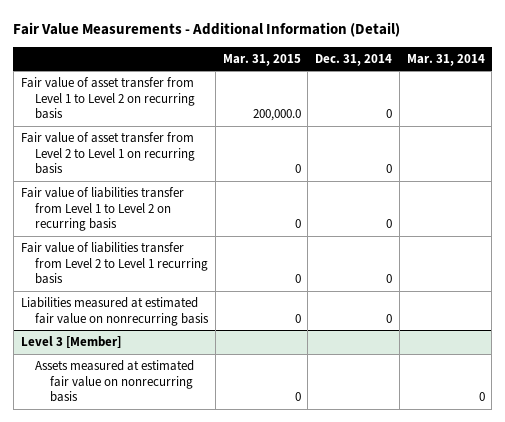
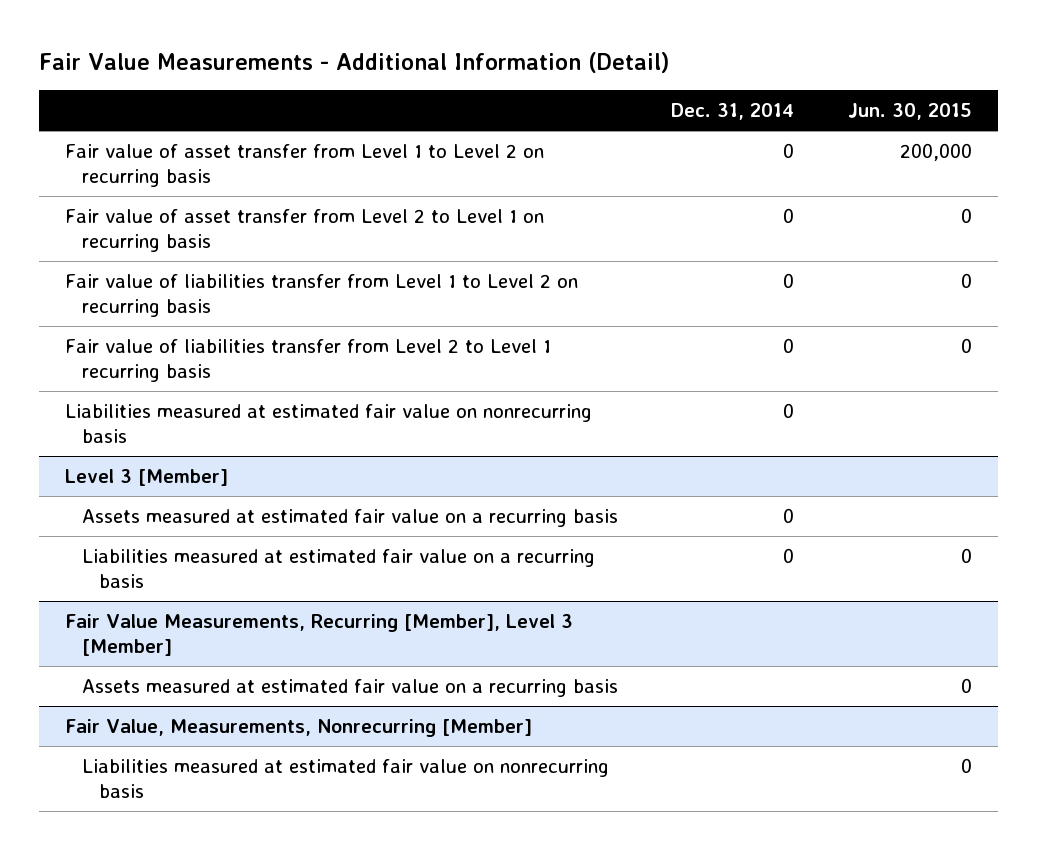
[222,53,301,66] Mar. 31, 2015 -> none
[406,53,485,66] Mar. 31, 2014 -> none
none -> [847,103,972,121] Jun. 30, 2015
none -> [81,508,618,527] Assets measured at estimated fair value on a recurring basis
none -> [81,548,595,589] Liabilities measured at estimated fair value on a recurring basis
none -> [65,613,574,657] Fair Value Measurements, Recurring [Member], Level 3 [Member]
none -> [81,678,618,697] Assets measured at estimated fair value on a recurring basis
none -> [65,718,533,737] Fair Value, Measurements, Nonrecurring [Member]
[35,360,195,403] Assets measured at estimated fair value on nonrecurring basis -> [81,758,609,799] Liabilities measured at estimated fair value on nonrecurring basis

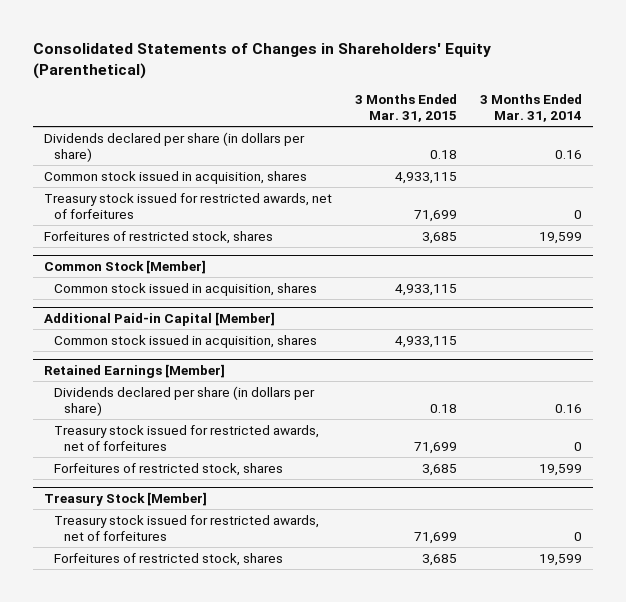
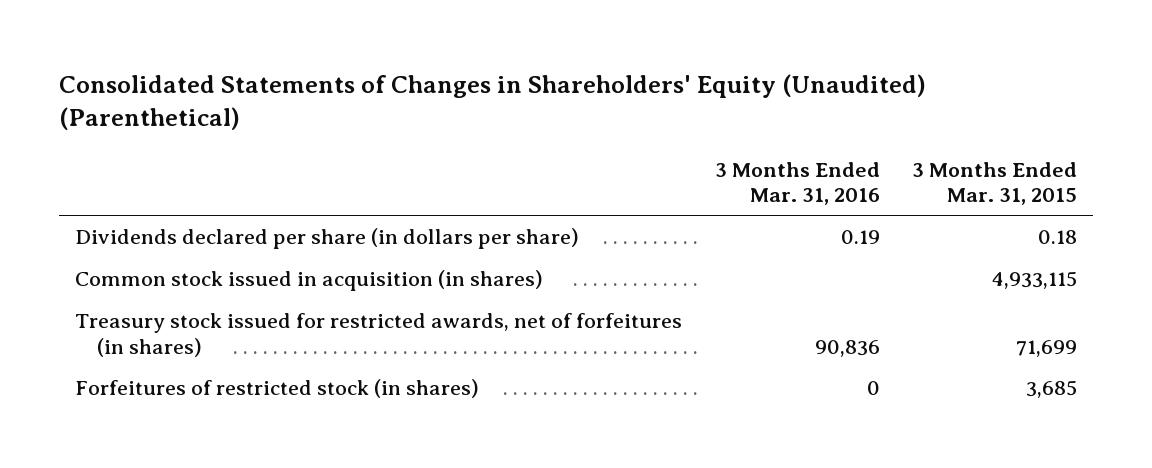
[32,42,491,79] Consolidated Statements of Changes in Shareholders' Equity (Parenthetical) -> [59,73,927,131] Consolidated Statements of Changes in Shareholders' Equity (Unaudited) (Parenthetical)
[479,93,582,123] 3 Months Ended Mar. 31, 2014 -> none
none -> [714,161,880,205] 3 Months Ended Mar. 31, 2016
[44,260,207,275] Common Stock [Member] -> none
[54,282,318,296] Common stock issued in acquisition, shares -> none
[44,312,276,327] Additional Paid-in Capital [Member] -> none
[54,334,318,348] Common stock issued in acquisition, shares -> none
[44,364,226,379] Retained Earnings [Member] -> none
[54,385,316,417] Dividends declared per share (in dollars per share) -> none
[54,424,320,452] Treasury stock issued for restricted awards, net of forfeitures -> none
[54,462,284,476] Forfeitures of restricted stock, shares -> none
[44,492,208,507] Treasury Stock [Member] -> none
[54,514,320,542] Treasury stock issued for restricted awards, net of forfeitures -> none
[54,552,284,566] Forfeitures of restricted stock, shares -> none
[44,170,308,184] Common stock issued in acquisition, shares -> [75,270,544,292] Common stock issued in acquisition (in shares)
[44,192,333,220] Treasury stock issued for restricted awards, net of forfeitures -> [75,313,683,357] Treasury stock issued for restricted awards, net of forfeitures (in shares)
[44,230,274,244] Forfeitures of restricted stock, shares -> [75,379,480,399] Forfeitures of restricted stock (in shares)

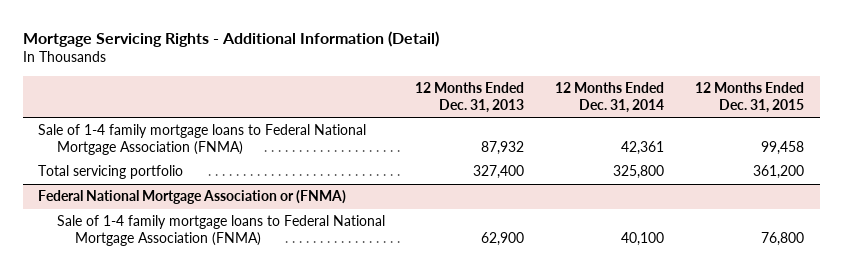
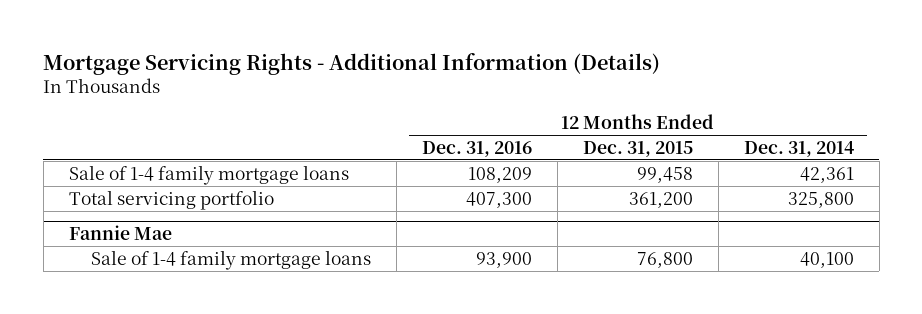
[22,30,439,47] Mortgage Servicing Rights - Additional Information (Detail) -> [43,52,661,75] Mortgage Servicing Rights - Additional Information (Details)
[415,81,525,113] 12 Months Ended Dec. 31, 2013 -> none
none -> [421,140,532,157] Dec. 31, 2016
[38,124,367,155] Sale of 1-4 family mortgage loans to Federal National Mortgage Association (FNMA) -> [68,164,349,185] Sale of 1-4 family mortgage loans
[38,190,347,205] Federal National Mortgage Association or (FNMA) -> [68,224,172,240] Fannie Mae
[56,215,385,246] Sale of 1-4 family mortgage loans to Federal National Mortgage Association (FNMA) -> [90,249,371,270] Sale of 1-4 family mortgage loans

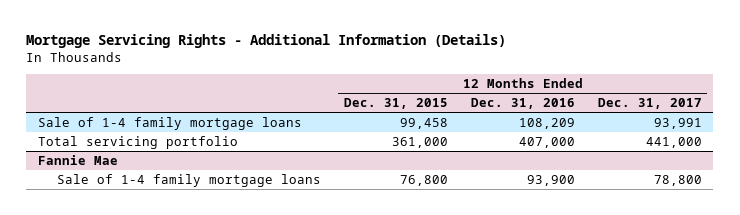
[743,140,854,157] Dec. 31, 2014 -> none
none -> [597,98,702,110] Dec. 31, 2017
[465,191,532,208] 407,300 -> [518,136,575,148] 407,000
[628,191,693,208] 361,200 -> [392,136,449,148] 361,000

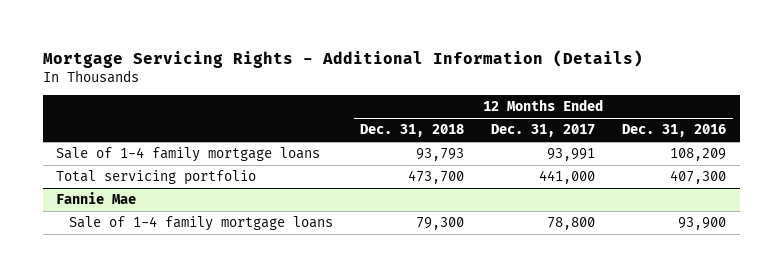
[344,98,449,110] Dec. 31, 2015 -> none
none -> [360,124,465,138] Dec. 31, 2018
[518,136,575,148] 407,000 -> [670,170,727,185] 407,300

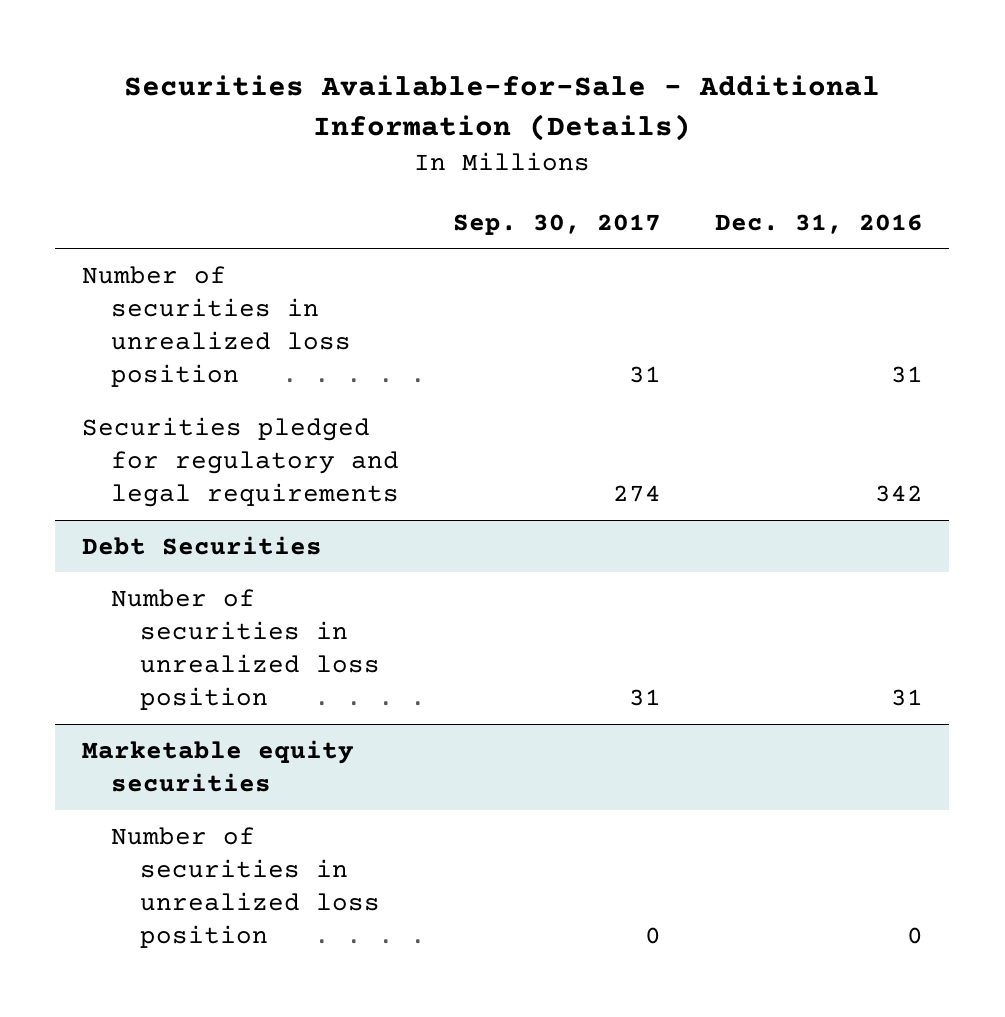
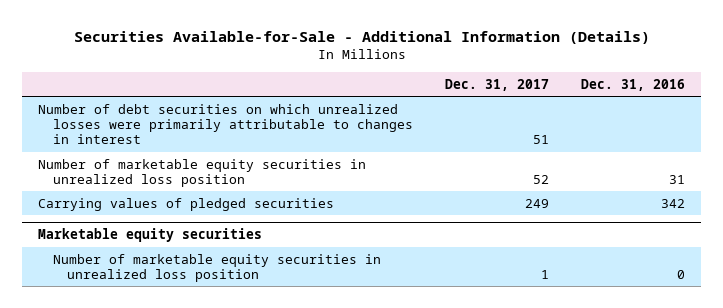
[452,213,661,235] Sep. 30, 2017 -> none
none -> [444,78,549,91] Dec. 31, 2017
[81,535,322,555] Debt Securities -> none
[110,588,380,711] Number of securities in unrealized loss position -> none
none -> [38,103,413,145] Number of debt securities on which unrealized losses were primarily attributable to changes in interest
[81,265,351,388] Number of securities in unrealized loss position -> [38,158,367,187] Number of marketable equity securities in unrealized loss position
[81,416,399,508] Securities pledged for regulatory and legal requirements -> [38,197,335,211] Carrying values of pledged securities
[110,826,380,949] Number of securities in unrealized loss position -> [52,253,381,282] Number of marketable equity securities in unrealized loss position

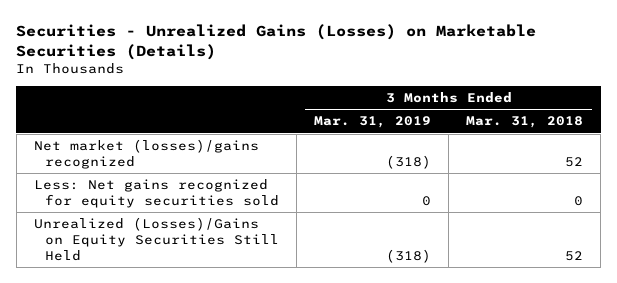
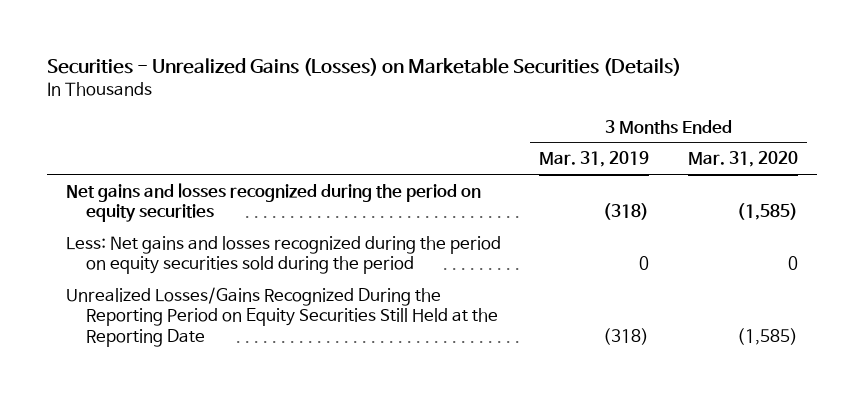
[466,116,584,129] Mar. 31, 2018 -> none
none -> [687,151,798,168] Mar. 31, 2020
[33,139,259,169] Net market (losses)/gains recognized -> [66,182,482,223] Net gains and losses recognized during the period on equity securities
[33,179,280,208] Less: Net gains recognized for equity securities sold -> [66,235,502,275] Less: Net gains and losses recognized during the period on equity securities sold during the period
[33,217,280,261] Unrealized (Losses)/Gains on Equity Securities Still Held -> [66,286,499,348] Unrealized Losses/Gains Recognized During the Reporting Period on Equity Securities Still Held at the Reporting Date

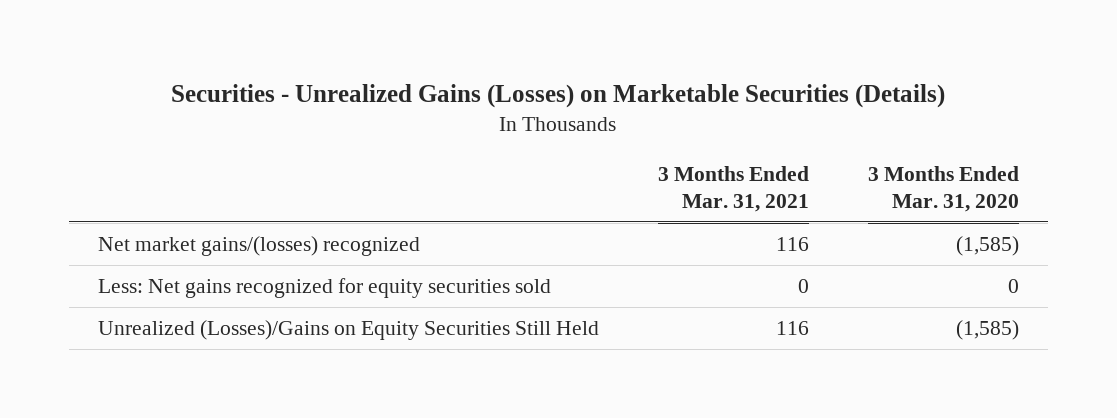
[539,151,650,168] Mar. 31, 2019 -> none
none -> [657,166,809,212] 3 Months Ended Mar. 31, 2021
[66,182,482,223] Net gains and losses recognized during the period on equity securities -> [98,236,421,257] Net market gains/(losses) recognized
[66,235,502,275] Less: Net gains and losses recognized during the period on equity securities sold during the period -> [98,278,552,299] Less: Net gains recognized for equity securities sold
[66,286,499,348] Unrealized Losses/Gains Recognized During the Reporting Period on Equity Securities Still Held at the Reporting Date -> [98,320,600,341] Unrealized (Losses)/Gains on Equity Securities Still Held

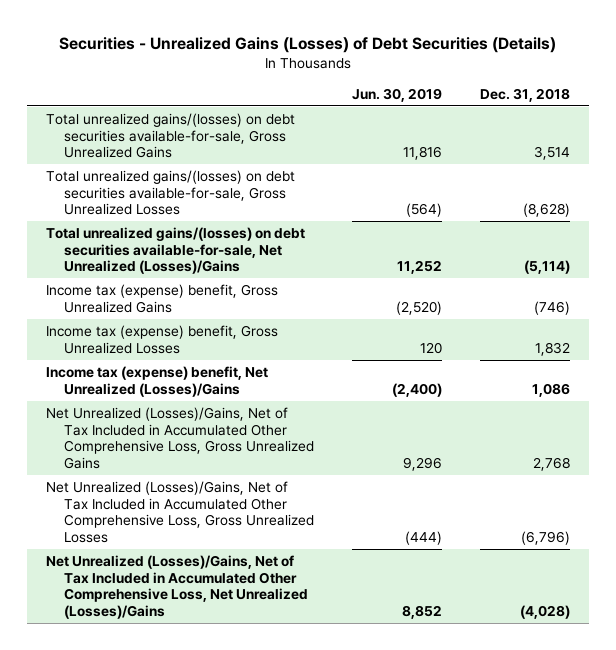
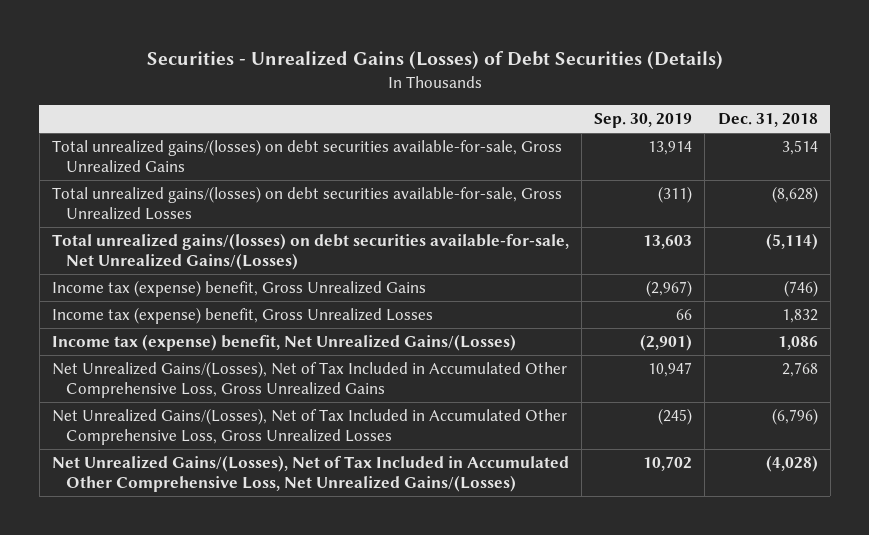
[352,87,443,102] Jun. 30, 2019 -> none
none -> [594,113,693,129] Sep. 30, 2019
[46,226,306,275] Total unrealized gains/(losses) on debt securities available-for-sale, Net Unrealized (Losses)/Gains -> [51,233,569,270] Total unrealized gains/(losses) on debt securities available-for-sale, Net Unrealized Gains/(Losses)
[46,365,269,397] Income tax (expense) benefit, Net Unrealized (Losses)/Gains -> [51,334,516,352] Income tax (expense) benefit, Net Unrealized Gains/(Losses)
[46,406,315,470] Net Unrealized (Losses)/Gains, Net of Tax Included in Accumulated Other Comprehensive Loss, Gross Unrealized Gains -> [51,361,567,398] Net Unrealized Gains/(Losses), Net of Tax Included in Accumulated Other Comprehensive Loss, Gross Unrealized Gains
[46,480,315,544] Net Unrealized (Losses)/Gains, Net of Tax Included in Accumulated Other Comprehensive Loss, Gross Unrealized Losses -> [51,408,567,445] Net Unrealized Gains/(Losses), Net of Tax Included in Accumulated Other Comprehensive Loss, Gross Unrealized Losses
[46,554,309,620] Net Unrealized (Losses)/Gains, Net of Tax Included in Accumulated Other Comprehensive Loss, Net Unrealized (Losses)/Gains -> [51,455,569,492] Net Unrealized Gains/(Losses), Net of Tax Included in Accumulated Other Comprehensive Loss, Net Unrealized Gains/(Losses)

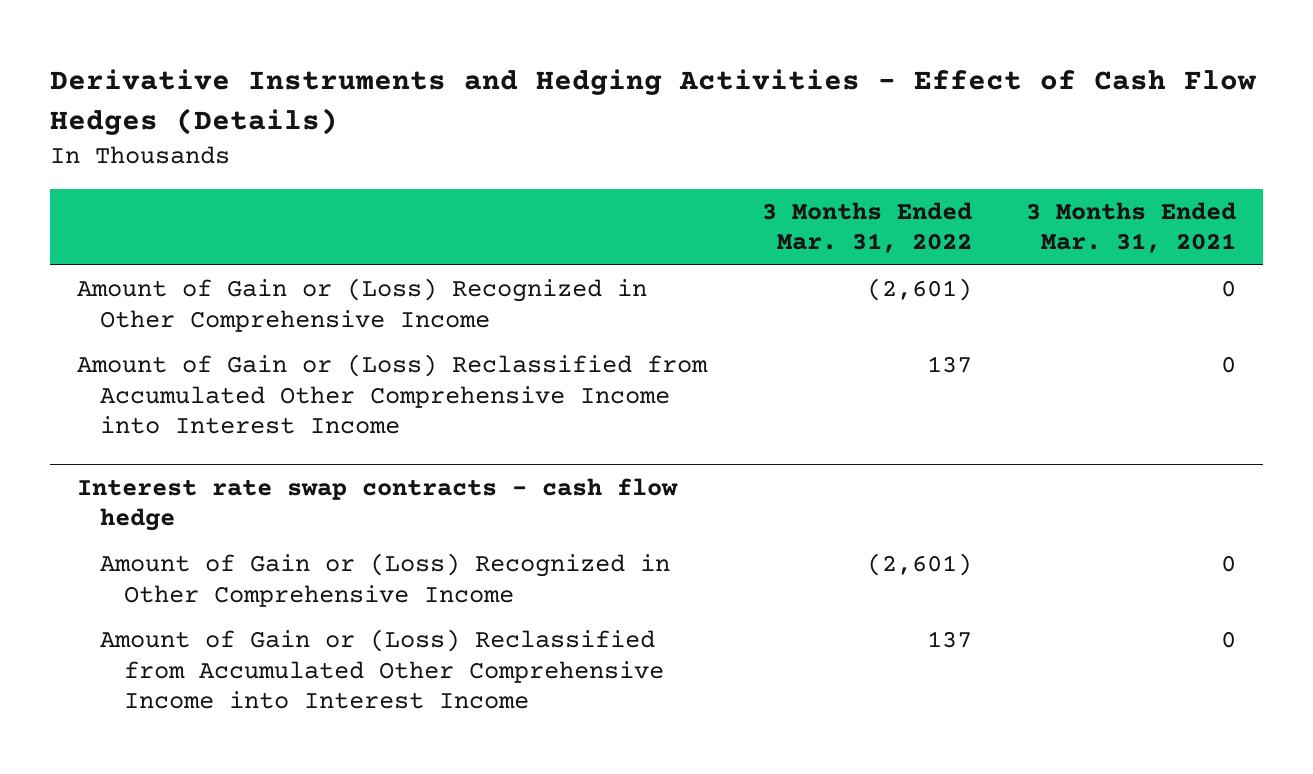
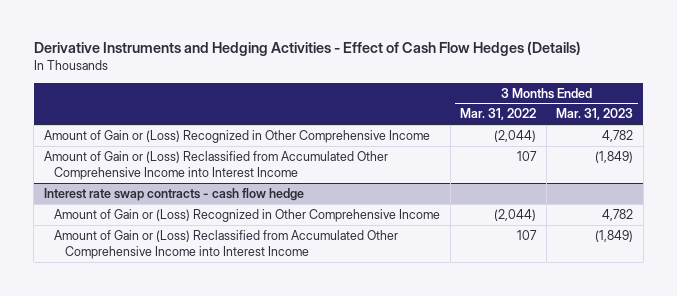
[1026,201,1237,254] 3 Months Ended Mar. 31, 2021 -> none
none -> [556,108,634,121] Mar. 31, 2023
[866,278,972,302] (2,601) -> [494,129,537,142] (2,044)
[926,356,972,374] 137 -> [517,150,538,161] 107
[866,553,972,577] (2,601) -> [494,208,537,221] (2,044)
[926,631,972,649] 137 -> [517,229,538,240] 107

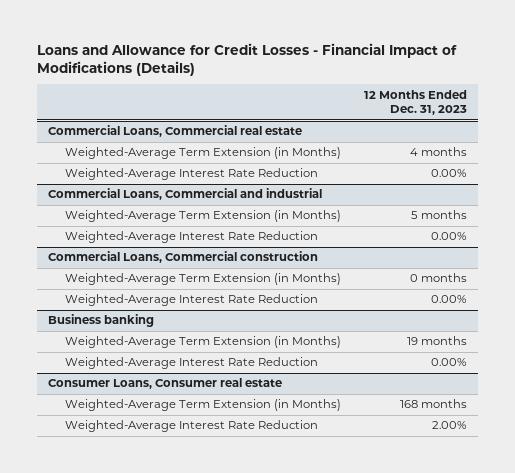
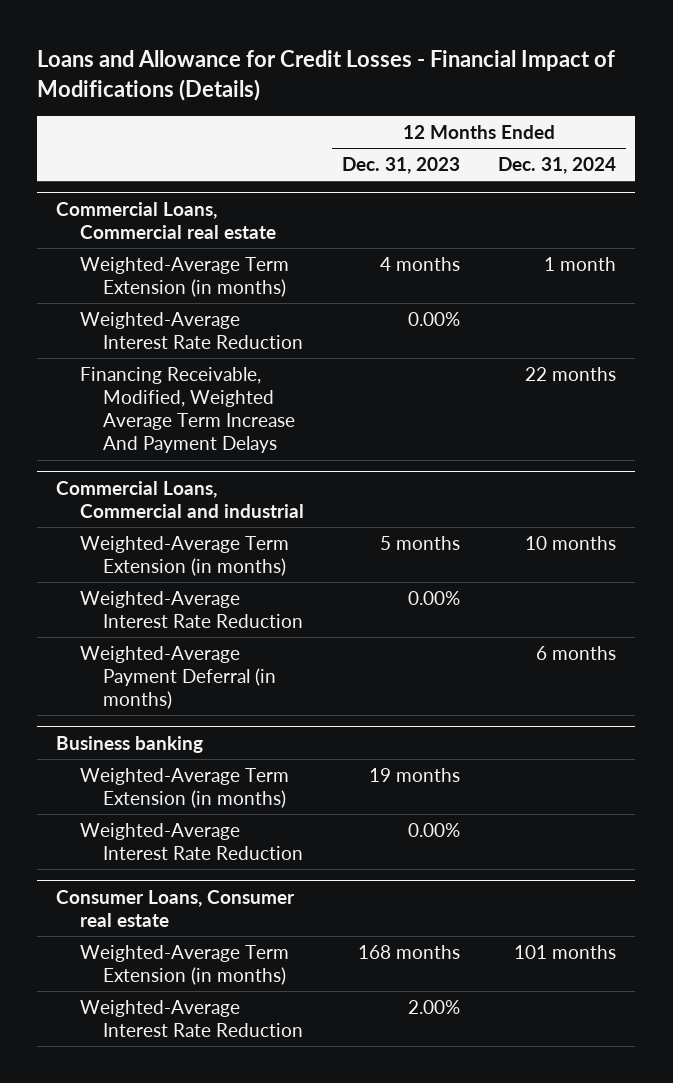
none -> [498,157,617,175] Dec. 31, 2024
[64,147,341,160] Weighted-Average Term Extension (in Months) -> [79,257,289,298] Weighted-Average Term Extension (in months)
none -> [79,367,296,454] Financing Receivable, Modified, Weighted Average Term Increase And Payment Delays
[64,231,318,244] Weighted-Average Interest Rate Reduction -> none
[48,251,319,264] Commercial Loans, Commercial construction -> none
[64,273,341,286] Weighted-Average Term Extension (in Months) -> none
[64,210,341,223] Weighted-Average Term Extension (in Months) -> [79,536,289,577] Weighted-Average Term Extension (in months)
none -> [79,646,277,710] Weighted-Average Payment Deferral (in months)
[64,336,341,349] Weighted-Average Term Extension (in Months) -> [79,768,289,809] Weighted-Average Term Extension (in months)
[64,399,341,412] Weighted-Average Term Extension (in Months) -> [79,945,289,986] Weighted-Average Term Extension (in months)

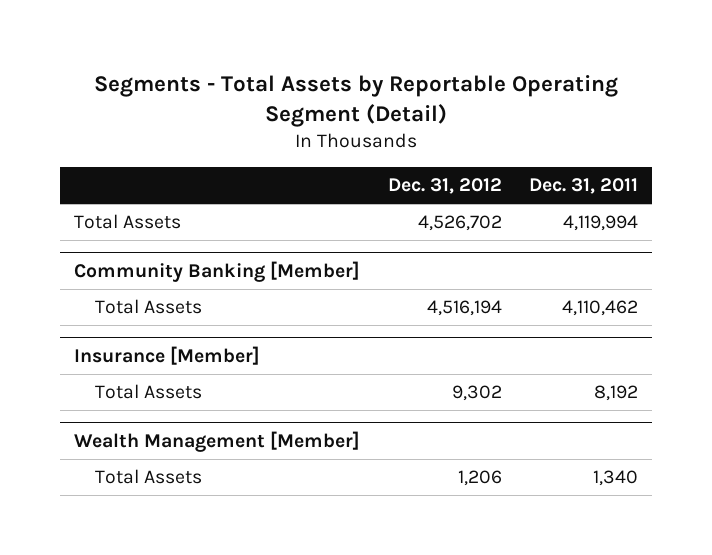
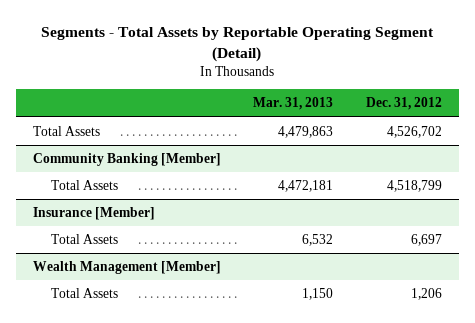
[529,178,639,195] Dec. 31, 2011 -> none
none -> [253,97,334,111] Mar. 31, 2013
[426,300,502,317] 4,516,194 -> [387,179,443,192] 4,518,799
[451,385,502,402] 9,302 -> [411,233,443,246] 6,697

